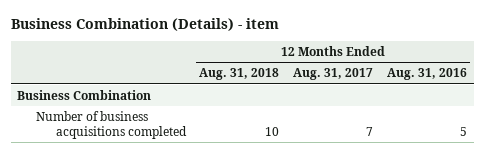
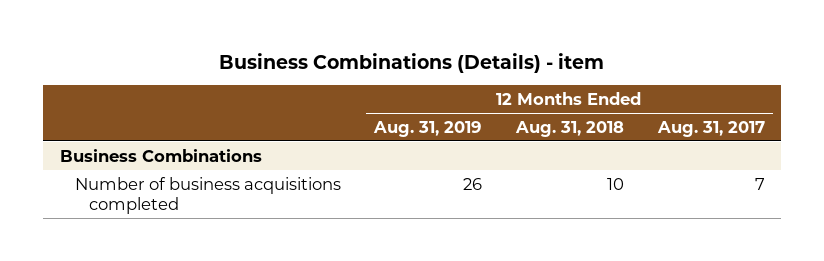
[10,18,279,32] Business Combination (Details) - item -> [219,52,605,73] Business Combinations (Details) - item
[386,68,467,81] Aug. 31, 2016 -> none
none -> [373,120,483,137] Aug. 31, 2019
[17,89,152,100] Business Combination -> [59,148,262,162] Business Combinations

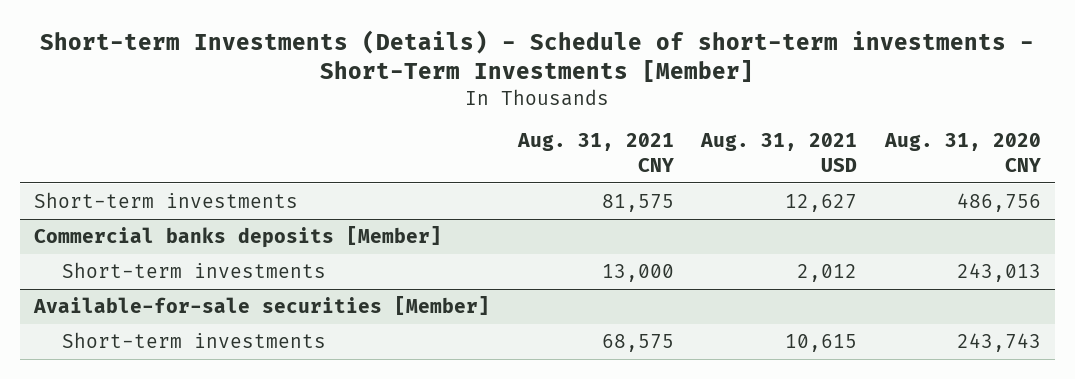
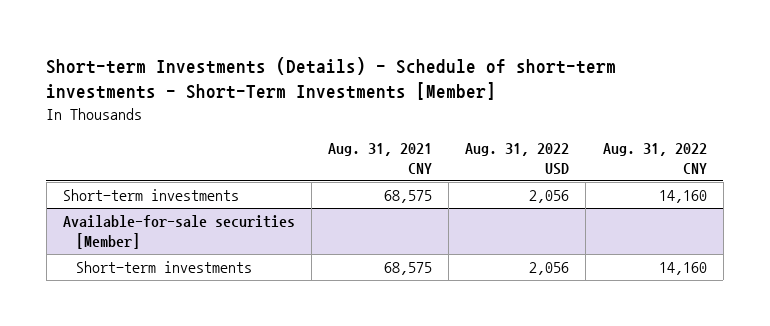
[700,133,858,172] Aug. 31, 2021 USD -> none
[883,133,1041,172] Aug. 31, 2020 CNY -> none
none -> [465,143,570,176] Aug. 31, 2022 USD
none -> [602,143,707,175] Aug. 31, 2022 CNY
[33,225,442,248] Commercial banks deposits [Member] -> none
[62,261,327,278] Short-term investments -> none
[601,193,674,212] 81,575 -> [384,190,433,204] 68,575

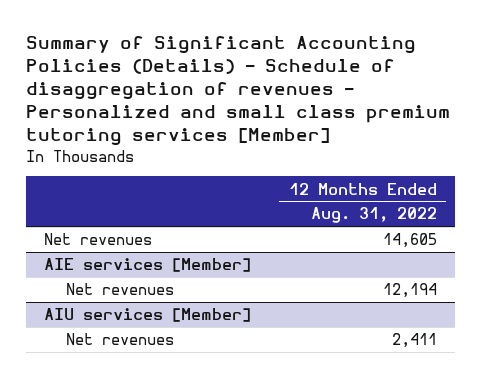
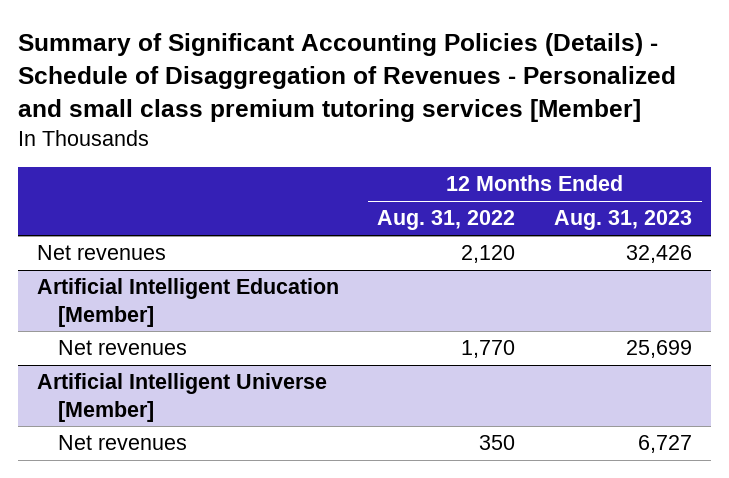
[25,35,450,147] Summary of Significant Accounting Policies (Details) - Schedule of disaggregation of revenues - Personalized and small class premium tutoring services [Member] -> [17,32,676,122] Summary of Significant Accounting Policies (Details) - Schedule of Disaggregation of Revenues - Personalized and small class premium tutoring services [Member]
none -> [553,210,692,231] Aug. 31, 2023
[382,233,437,249] 14,605 -> [461,245,516,264] 2,120
[44,258,252,273] AIE services [Member] -> [36,278,339,327] Artificial Intelligent Education [Member]
[382,283,437,299] 12,194 -> [461,340,516,359] 1,770
[44,308,252,323] AIU services [Member] -> [36,373,327,422] Artificial Intelligent Universe [Member]
[391,333,437,349] 2,411 -> [479,435,516,451] 350

